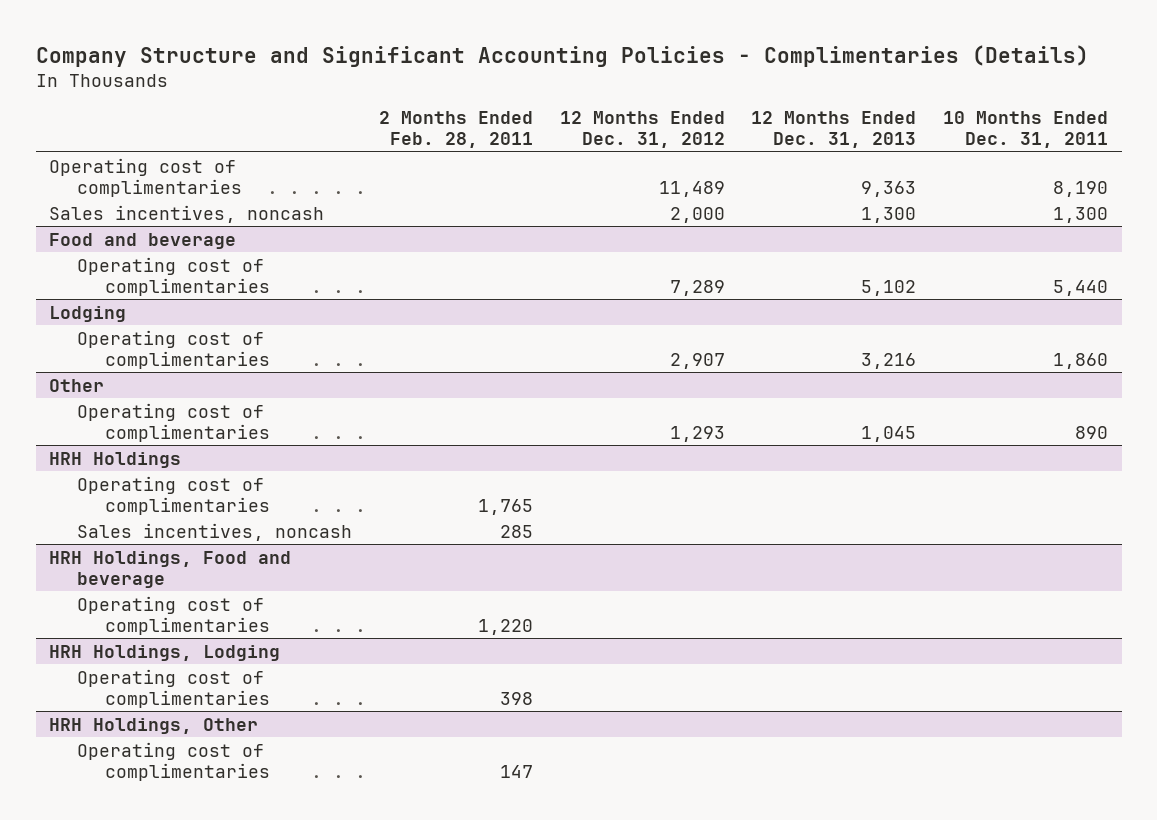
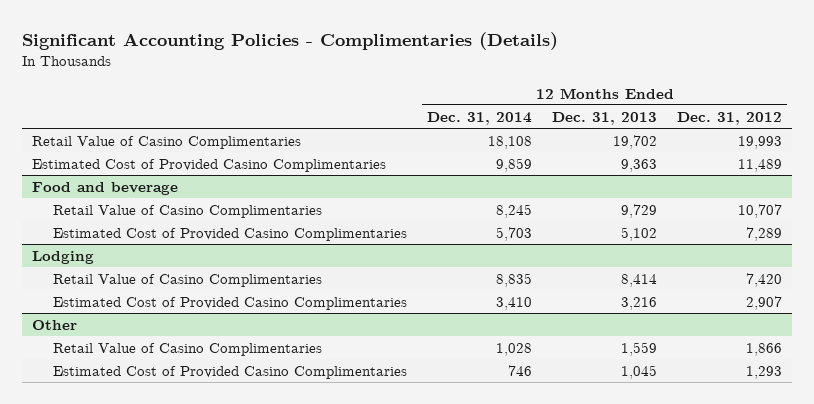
[35,45,1089,68] Company Structure and Significant Accounting Policies - Complimentaries (Details) -> [22,31,559,50] Significant Accounting Policies - Complimentaries (Details)
[378,111,533,149] 2 Months Ended Feb. 28, 2011 -> none
[943,111,1109,149] 10 Months Ended Dec. 31, 2011 -> none
none -> [427,111,533,125] Dec. 31, 2014
[49,204,325,223] Sales incentives, noncash -> none
none -> [32,135,302,149] Retail Value of Casino Complimentaries
[49,157,243,197] Operating cost of complimentaries -> [32,158,387,172] Estimated Cost of Provided Casino Complimentaries
none -> [53,204,323,218] Retail Value of Casino Complimentaries
[77,256,271,296] Operating cost of complimentaries -> [53,227,408,241] Estimated Cost of Provided Casino Complimentaries
none -> [53,273,323,287] Retail Value of Casino Complimentaries
[77,329,271,369] Operating cost of complimentaries -> [53,296,408,310] Estimated Cost of Provided Casino Complimentaries
[49,451,182,468] HRH Holdings -> none
[77,475,271,515] Operating cost of complimentaries -> none
[77,522,353,541] Sales incentives, noncash -> none
[49,550,292,588] HRH Holdings, Food and beverage -> none
[77,595,271,635] Operating cost of complimentaries -> none
[49,644,281,661] HRH Holdings, Lodging -> none
[77,668,271,708] Operating cost of complimentaries -> none
[49,717,259,734] HRH Holdings, Other -> none
[77,741,271,781] Operating cost of complimentaries -> none
none -> [53,342,323,356] Retail Value of Casino Complimentaries
[77,402,271,442] Operating cost of complimentaries -> [53,365,408,379] Estimated Cost of Provided Casino Complimentaries

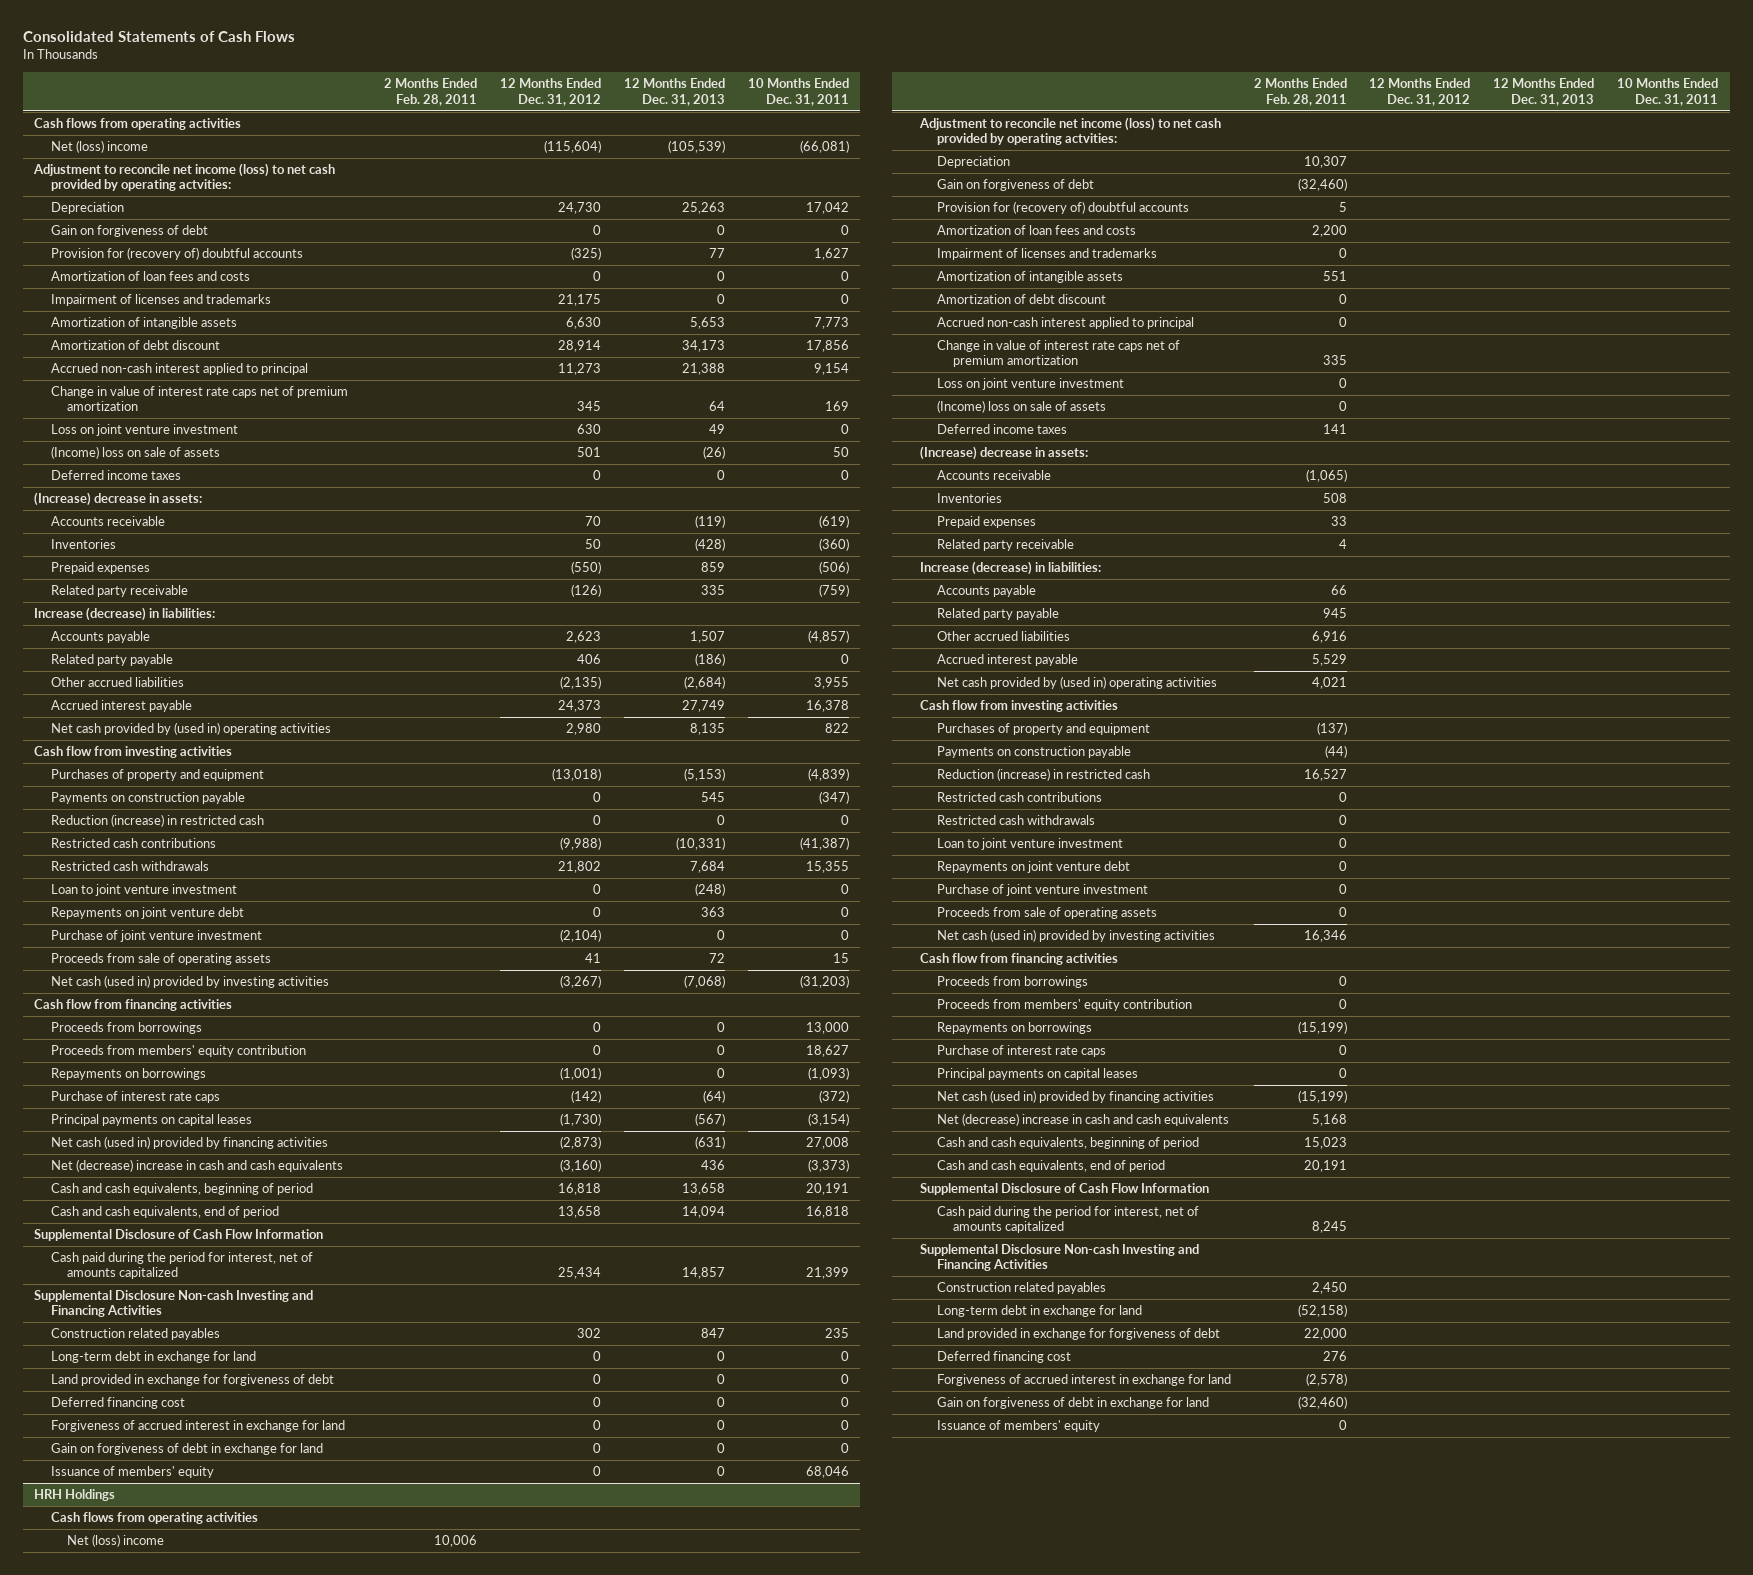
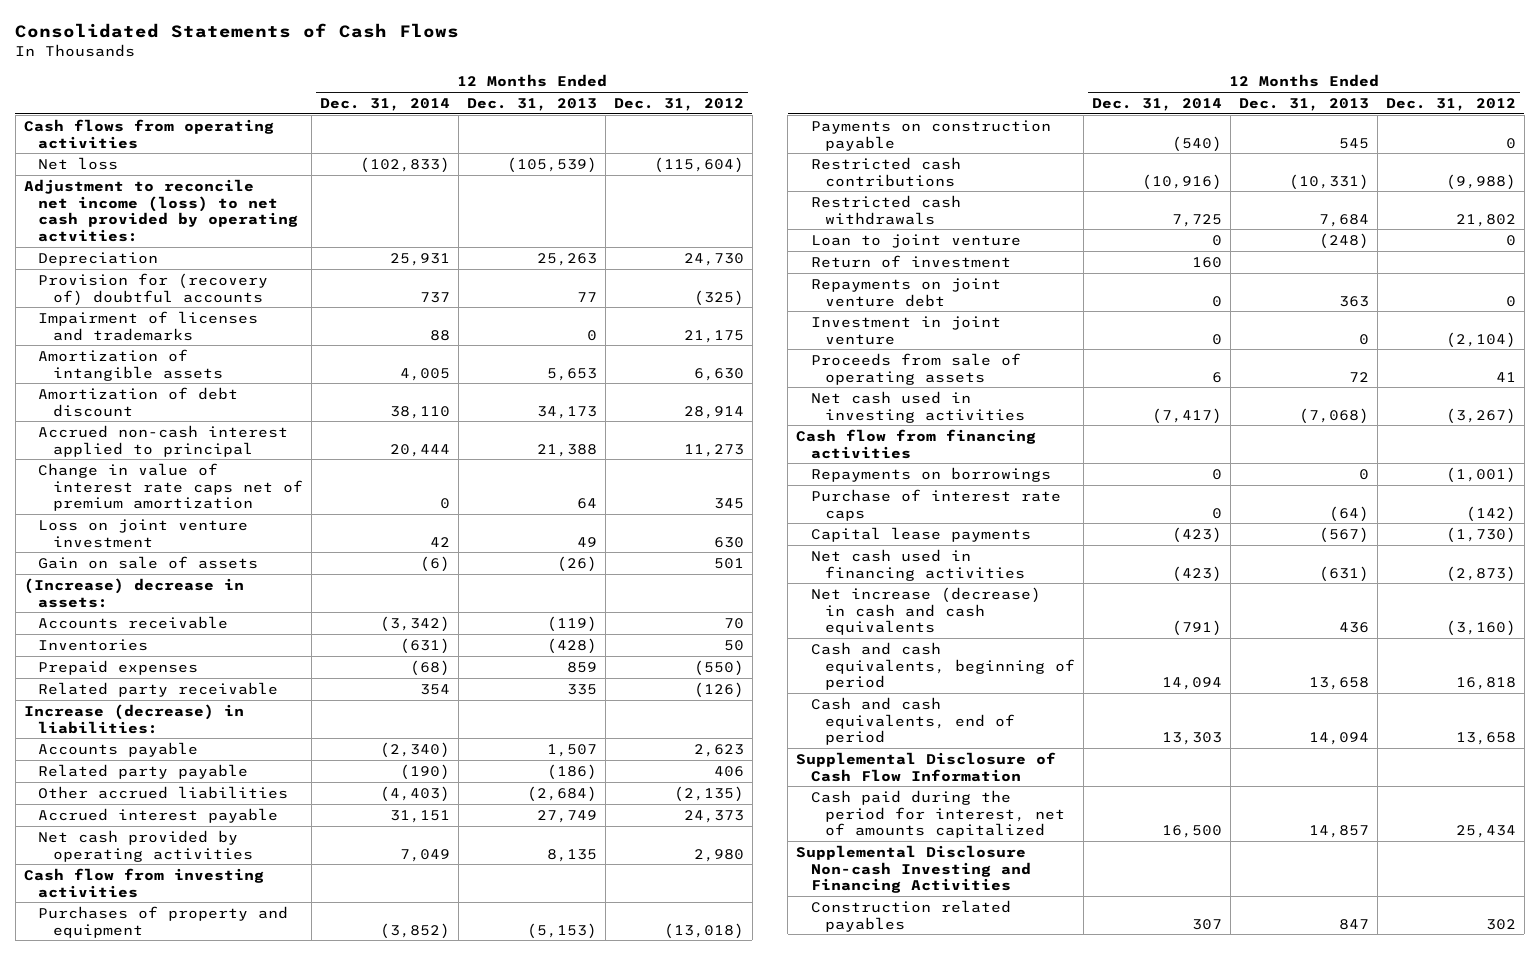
[384,78,478,106] 2 Months Ended Feb. 28, 2011 -> none
[748,78,850,106] 10 Months Ended Dec. 31, 2011 -> none
none -> [319,97,450,111] Dec. 31, 2014
[50,140,148,154] Net (loss) income -> [38,156,119,170] Net loss
[50,225,208,238] Gain on forgiveness of debt -> none
[50,271,250,282] Amortization of loan fees and costs -> none
[50,470,181,481] Deferred income taxes -> none
[50,446,220,460] (Income) loss on sale of assets -> [38,555,259,569] Gain on sale of assets
[50,722,331,736] Net cash provided by (used in) operating activities -> [38,829,253,862] Net cash provided by operating activities
[50,814,264,828] Reduction (increase) in restricted cash -> none
[50,884,237,897] Loan to joint venture investment -> [810,233,1021,248] Loan to joint venture
none -> [810,254,1011,268] Return of investment
[50,930,262,943] Purchase of joint venture investment -> [810,315,1001,345] Investment in joint venture
[50,975,329,989] Net cash (used in) provided by investing activities -> [810,390,1026,423] Net cash used in investing activities
[50,1022,202,1035] Proceeds from borrowings -> none
[50,1045,306,1058] Proceeds from members' equity contribution -> none
[50,1114,252,1127] Principal payments on capital leases -> [810,526,1031,542] Capital lease payments
[50,1136,328,1150] Net cash (used in) provided by financing activities -> [810,548,1026,581] Net cash used in financing activities
[50,1159,343,1173] Net (decrease) increase in cash and cash equivalents -> [810,586,1041,636] Net increase (decrease) in cash and cash equivalents
[50,1351,256,1364] Long-term debt in exchange for land -> none
[50,1374,334,1387] Land provided in exchange for forgiveness of debt -> none
[50,1397,185,1410] Deferred financing cost -> none
[50,1420,345,1433] Forgiveness of accrued interest in exchange for land -> none
[50,1443,323,1456] Gain on forgiveness of debt in exchange for land -> none
[50,1466,214,1479] Issuance of members' equity -> none
[34,1489,116,1502] HRH Holdings -> none
[50,1512,258,1525] Cash flows from operating activities -> none
[67,1534,165,1548] Net (loss) income -> none
[919,117,1222,146] Adjustment to reconcile net income (loss) to net cash provided by operating actvities: -> none
[936,156,1010,169] Depreciation -> none
[936,179,1094,192] Gain on forgiveness of debt -> none
[936,201,1189,215] Provision for (recovery of) doubtful accounts -> none
[936,225,1136,236] Amortization of loan fees and costs -> none
[936,248,1157,261] Impairment of licenses and trademarks -> none
[936,271,1123,284] Amortization of intangible assets -> none
[936,294,1106,305] Amortization of debt discount -> none
[936,317,1194,330] Accrued non-cash interest applied to principal -> none
[936,340,1180,368] Change in value of interest rate caps net of premium amortization -> none
[936,378,1124,391] Loss on joint venture investment -> none
[936,400,1106,414] (Income) loss on sale of assets -> none
[936,424,1067,435] Deferred income taxes -> none
[920,446,1089,461] (Increase) decrease in assets: -> none
[936,470,1051,481] Accounts receivable -> none
[936,493,1002,504] Inventories -> none
[936,516,1036,529] Prepaid expenses -> none
[936,539,1074,552] Related party receivable -> none
[920,561,1102,576] Increase (decrease) in liabilities: -> none
[936,585,1036,598] Accounts payable -> none
[936,608,1059,621] Related party payable -> none
[936,631,1070,642] Other accrued liabilities -> none
[936,654,1078,667] Accrued interest payable -> none
[936,676,1217,690] Net cash provided by (used in) operating activities -> none
[920,700,1119,713] Cash flow from investing activities -> none
[936,723,1150,736] Purchases of property and equipment -> none
[936,746,1131,759] Payments on construction payable -> none
[936,768,1150,782] Reduction (increase) in restricted cash -> none
[936,792,1102,803] Restricted cash contributions -> none
[936,815,1095,826] Restricted cash withdrawals -> none
[936,838,1123,851] Loan to joint venture investment -> none
[936,861,1130,874] Repayments on joint venture debt -> none
[936,884,1148,897] Purchase of joint venture investment -> none
[936,907,1157,920] Proceeds from sale of operating assets -> none
[936,929,1215,943] Net cash (used in) provided by investing activities -> none
[920,953,1119,966] Cash flow from financing activities -> none
[936,976,1088,989] Proceeds from borrowings -> none
[936,999,1192,1012] Proceeds from members' equity contribution -> none
[936,1022,1092,1035] Repayments on borrowings -> none
[936,1045,1106,1058] Purchase of interest rate caps -> none
[936,1068,1138,1081] Principal payments on capital leases -> none
[936,1090,1214,1104] Net cash (used in) provided by financing activities -> none
[936,1113,1229,1127] Net (decrease) increase in cash and cash equivalents -> none
[936,1137,1199,1150] Cash and cash equivalents, beginning of period -> none
[936,1160,1165,1173] Cash and cash equivalents, end of period -> none
[920,1183,1210,1196] Supplemental Disclosure of Cash Flow Information -> none
[936,1206,1199,1234] Cash paid during the period for interest, net of amounts capitalized -> none
[920,1244,1200,1272] Supplemental Disclosure Non-cash Investing and Financing Activities -> none
[936,1282,1106,1295] Construction related payables -> none
[936,1305,1142,1318] Long-term debt in exchange for land -> none
[936,1328,1220,1341] Land provided in exchange for forgiveness of debt -> none
[936,1351,1071,1364] Deferred financing cost -> none
[936,1374,1231,1387] Forgiveness of accrued interest in exchange for land -> none
[936,1397,1209,1410] Gain on forgiveness of debt in exchange for land -> none
[936,1420,1100,1433] Issuance of members' equity -> none

